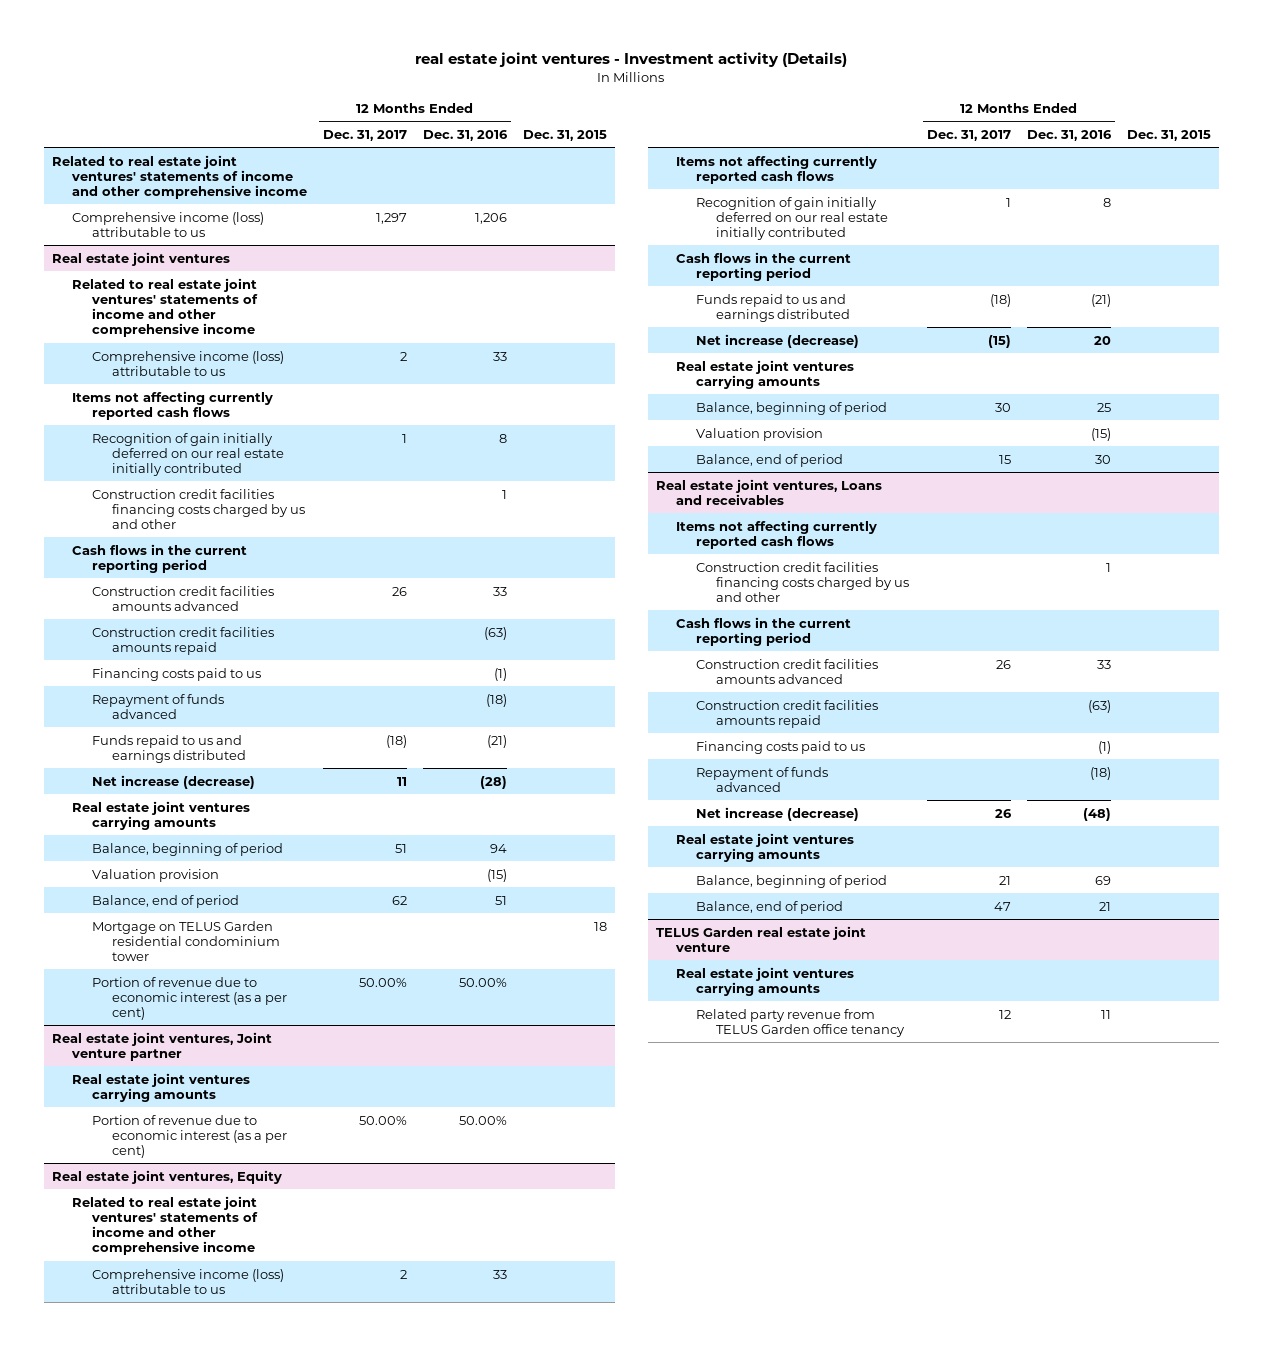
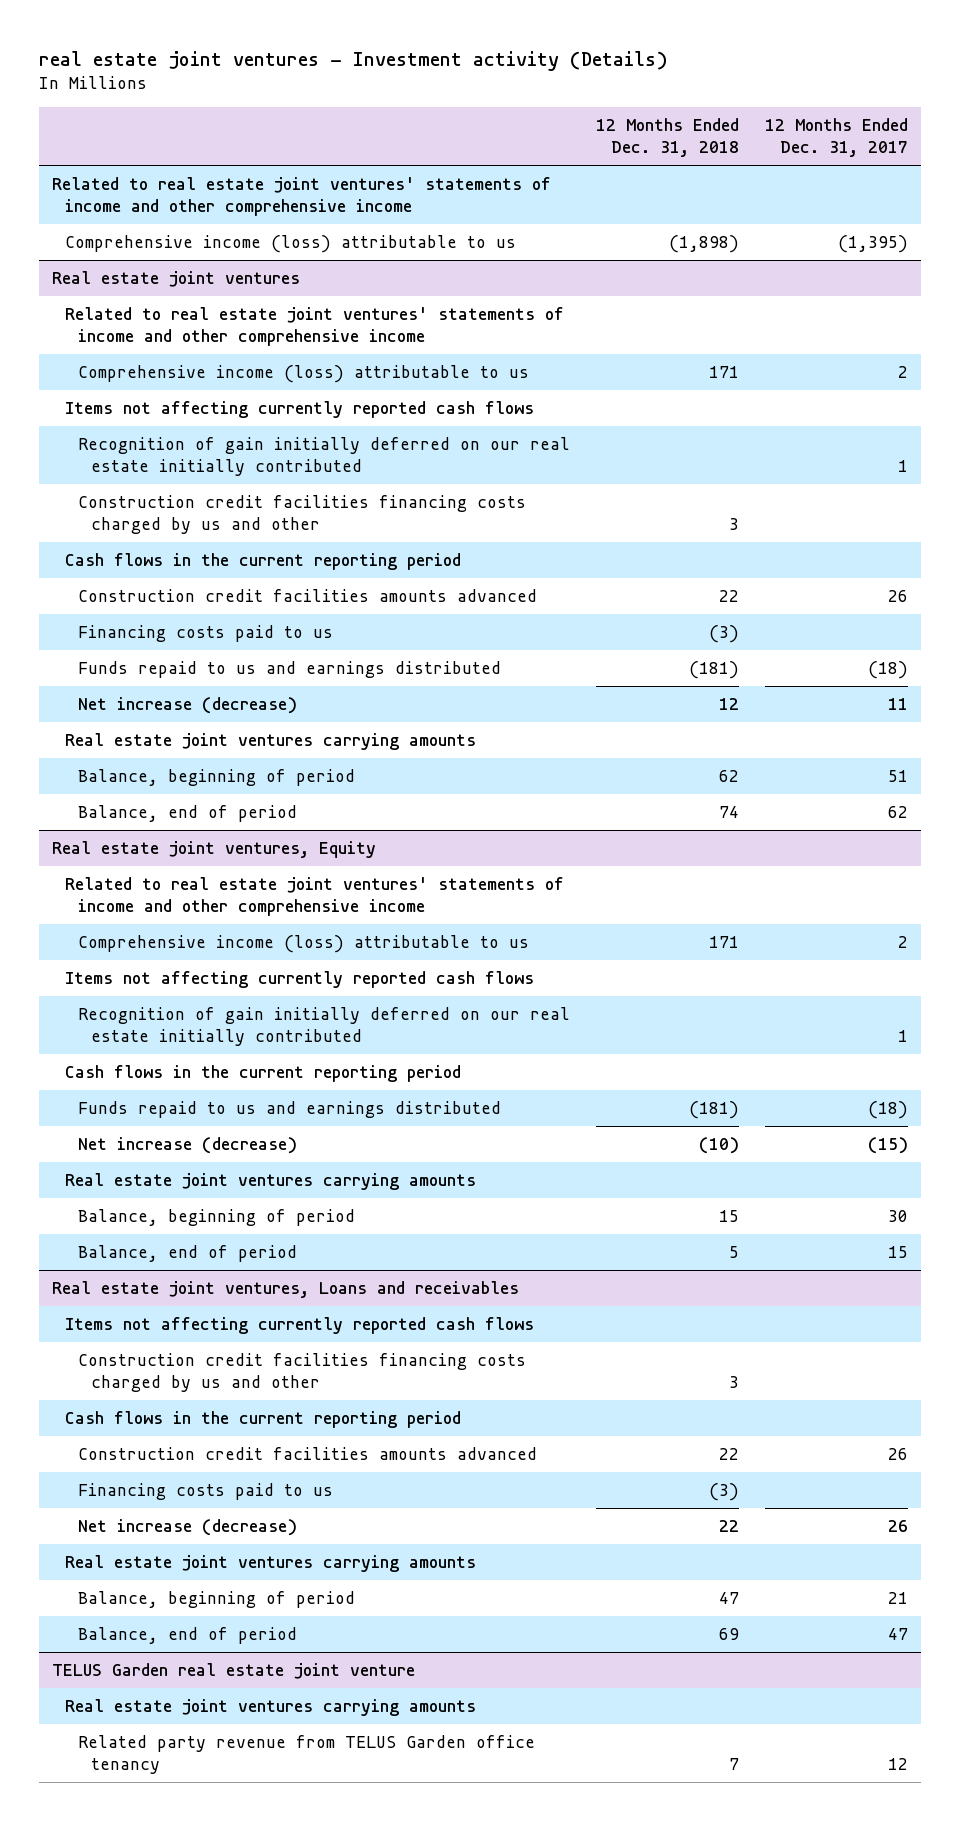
[422,129,508,141] Dec. 31, 2016 -> none
[522,129,607,141] Dec. 31, 2015 -> none
none -> [596,117,740,158] 12 Months Ended Dec. 31, 2018
[375,212,407,224] 1,297 -> [838,234,909,253] (1,395)
[92,626,275,655] Construction credit facilities amounts repaid -> none
[92,693,225,719] Repayment of funds advanced -> none
[92,868,220,882] Valuation provision -> none
[92,920,281,962] Mortgage on TELUS Garden residential condominium tower -> none
[92,976,288,1021] Portion of revenue due to economic interest (as a per cent) -> none
[51,1031,272,1061] Real estate joint ventures, Joint venture partner -> none
[71,1072,250,1102] Real estate joint ventures carrying amounts -> none
[92,1114,288,1159] Portion of revenue due to economic interest (as a per cent) -> none
[695,427,823,441] Valuation provision -> none
[695,699,878,728] Construction credit facilities amounts repaid -> none
[695,766,828,792] Repayment of funds advanced -> none

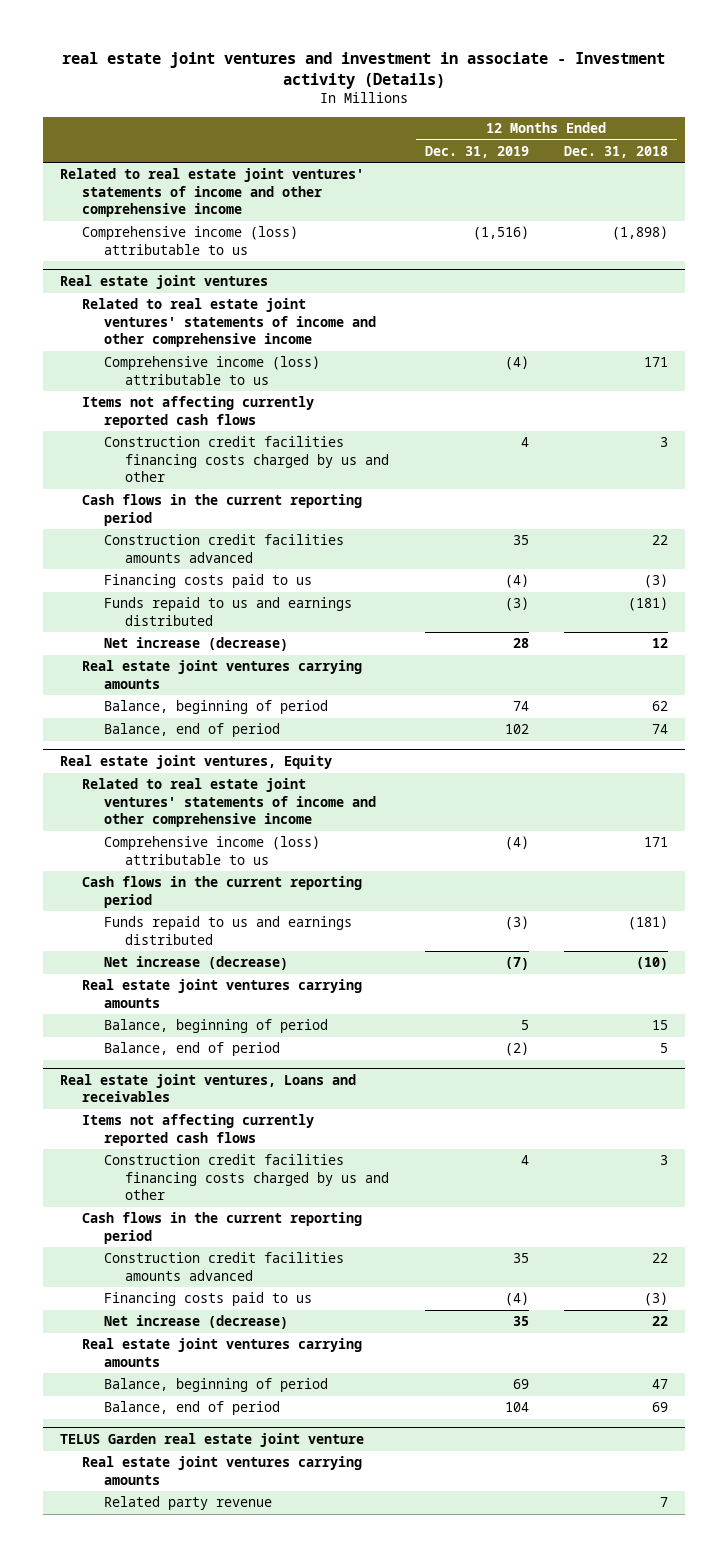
[38,50,668,71] real estate joint ventures - Investment activity (Details) -> [62,51,666,89] real estate joint ventures and investment in associate - Investment activity (Details)
[765,117,909,158] 12 Months Ended Dec. 31, 2017 -> none
none -> [424,145,529,158] Dec. 31, 2019
[77,436,570,477] Recognition of gain initially deferred on our real estate initially contributed -> none
[64,970,534,988] Items not affecting currently reported cash flows -> none
[77,1006,570,1047] Recognition of gain initially deferred on our real estate initially contributed -> none
[77,1734,535,1775] Related party revenue from TELUS Garden office tenancy -> [103,1496,272,1511] Related party revenue

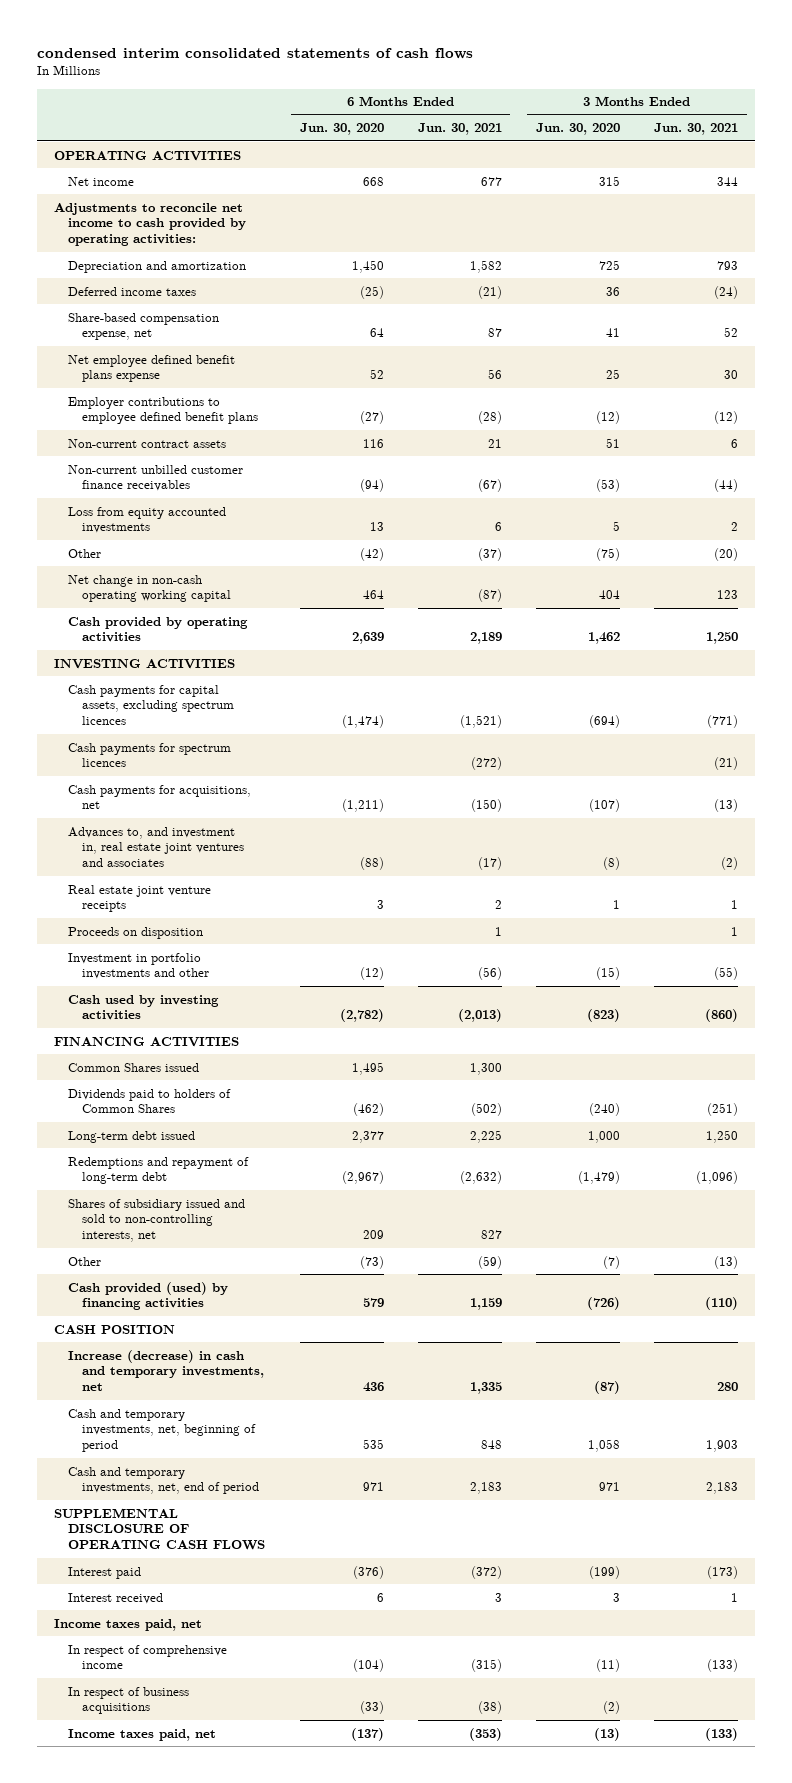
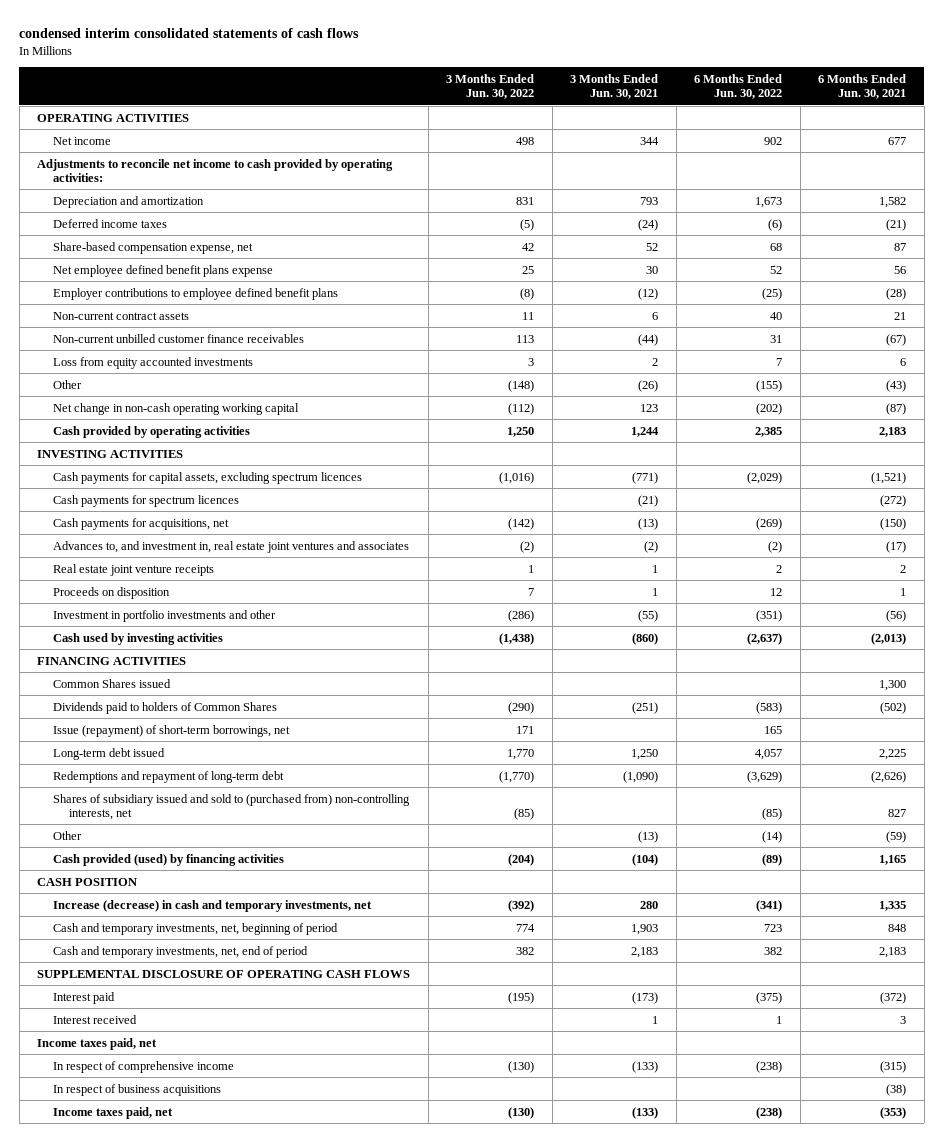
[299,123,384,136] Jun. 30, 2020 -> none
[535,123,620,136] Jun. 30, 2020 -> none
none -> [446,73,535,100] 3 Months Ended Jun. 30, 2022
none -> [694,73,783,100] 6 Months Ended Jun. 30, 2022
[477,547,502,561] (37) -> [886,379,907,392] (43)
[714,547,739,561] (20) -> [638,379,659,392] (26)
[469,632,502,645] 2,189 -> [879,426,907,437] 2,183
[706,632,739,645] 1,250 -> [631,426,660,437] 1,244
none -> [53,724,291,737] Issue (repayment) of short-term borrowings, net
[459,1171,502,1185] (2,632) -> [871,770,907,783] (2,626)
[696,1171,739,1185] (1,096) -> [623,770,659,783] (1,090)
[68,1198,246,1243] Shares of subsidiary issued and sold to non-controlling interests, net -> [53,793,411,820] Shares of subsidiary issued and sold to (purchased from) non-controlling interests, net
[469,1298,502,1311] 1,159 -> [879,854,907,865] 1,165
[705,1297,739,1311] (110) -> [632,853,659,866] (104)

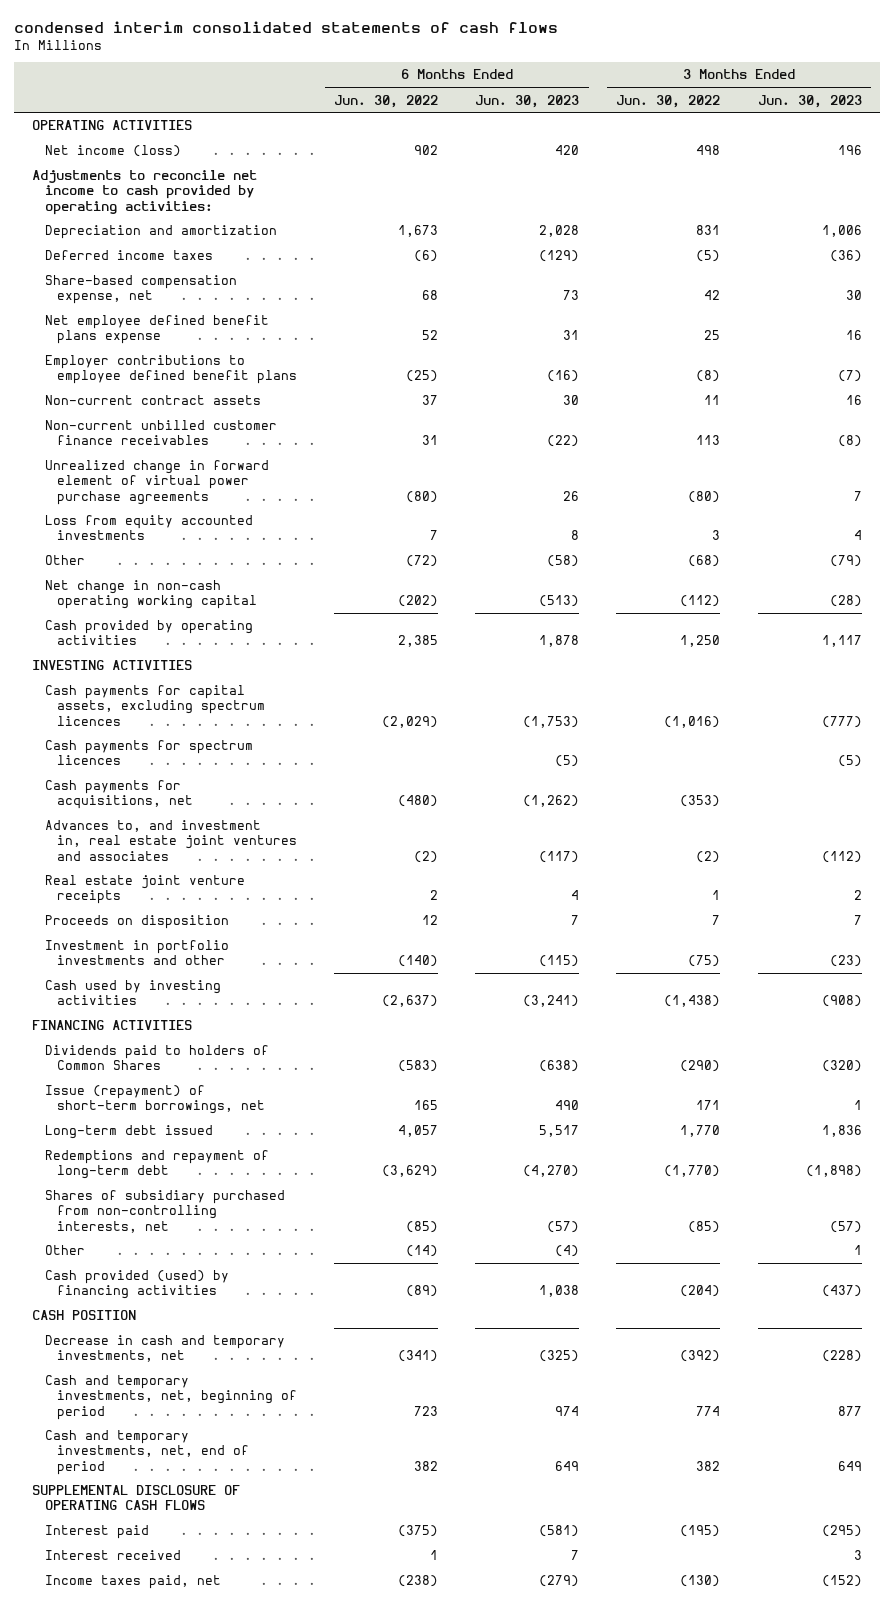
[570,73,659,100] 3 Months Ended Jun. 30, 2021 -> none
[818,73,907,100] 6 Months Ended Jun. 30, 2021 -> none
none -> [475,94,580,108] Jun. 30, 2023
none -> [757,94,862,108] Jun. 30, 2023
[53,136,112,145] Net income -> [44,145,181,158] Net income (loss)
[770,311,783,320] 40 -> [422,395,439,406] 37
none -> [44,460,269,505] Unrealized change in forward element of virtual power purchase agreements
[508,379,535,392] (148) -> [688,555,721,568] (68)
[756,379,783,392] (155) -> [406,555,439,568] (72)
[508,517,535,530] (142) -> [680,795,721,808] (353)
[756,517,783,530] (269) -> [398,795,439,808] (480)
[508,609,535,622] (286) -> [688,955,721,968] (75)
[756,609,783,622] (351) -> [398,955,439,968] (140)
[53,678,172,688] Common Shares issued -> none
[53,793,411,820] Shares of subsidiary issued and sold to (purchased from) non-controlling interests, net -> [44,1190,285,1233] Shares of subsidiary purchased from non-controlling interests, net
[53,899,373,912] Increase (decrease) in cash and temporary investments, net -> [44,1335,285,1363] Decrease in cash and temporary investments, net
[37,1037,158,1050] Income taxes paid, net -> none
[53,1060,235,1073] In respect of comprehensive income -> none
[53,1083,222,1096] In respect of business acquisitions -> none

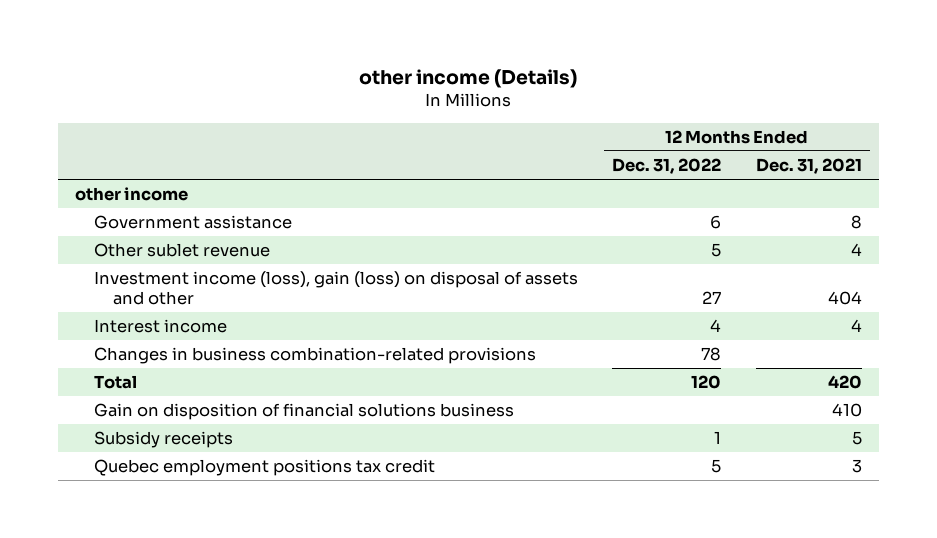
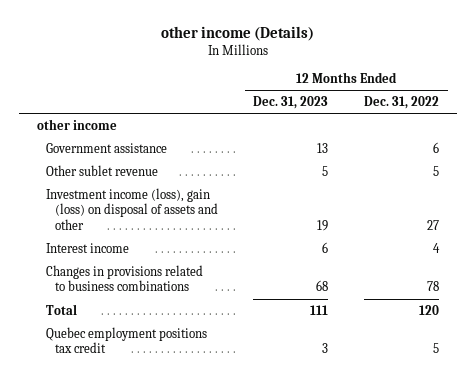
[755,158,862,175] Dec. 31, 2021 -> none
none -> [253,95,329,109] Dec. 31, 2023
[93,347,536,365] Changes in business combination-related provisions -> [45,264,203,292] Changes in provisions related to business combinations
[93,403,514,421] Gain on disposition of financial solutions business -> none
[93,431,233,449] Subsidy receipts -> none

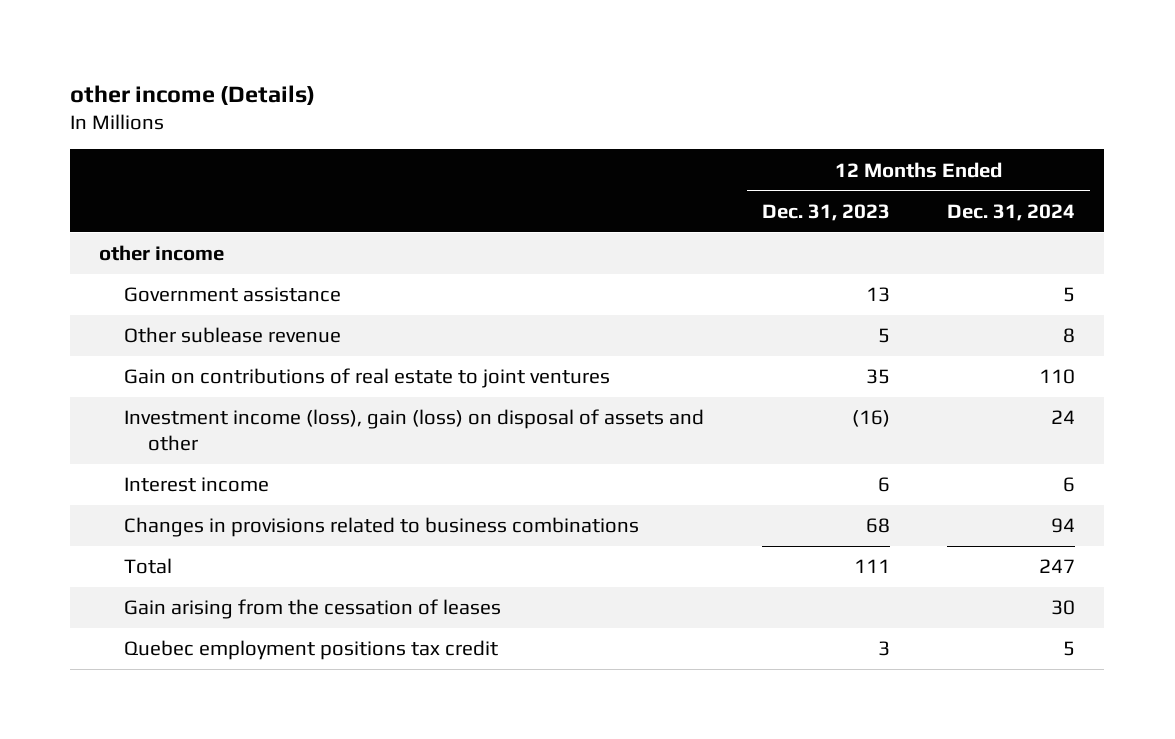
[364,95,440,109] Dec. 31, 2022 -> none
none -> [947,203,1076,221] Dec. 31, 2024
[45,164,158,176] Other sublet revenue -> [123,327,341,344] Other sublease revenue
none -> [123,368,610,389] Gain on contributions of real estate to joint ventures
[317,220,329,232] 19 -> [851,410,890,428] (16)
none -> [123,599,501,620] Gain arising from the cessation of leases

